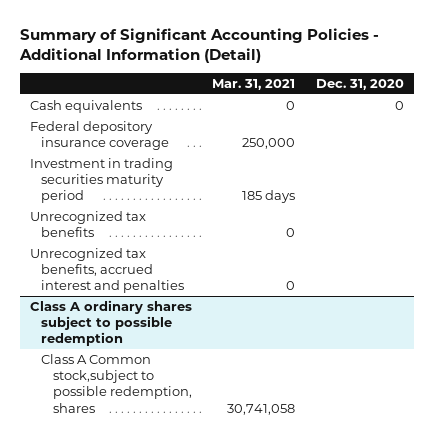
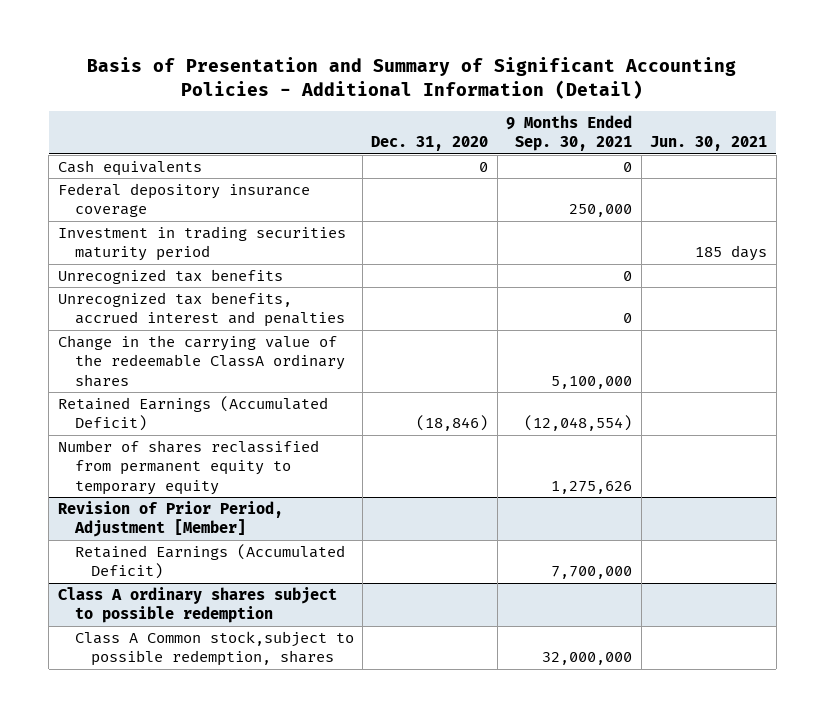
[18,28,379,64] Summary of Significant Accounting Policies - Additional Information (Detail) -> [87,57,737,99] Basis of Presentation and Summary of Significant Accounting Policies - Additional Information (Detail)
[212,79,296,91] Mar. 31, 2021 -> none
none -> [506,114,633,152] 9 Months Ended Sep. 30, 2021
none -> [650,136,768,152] Jun. 30, 2021
none -> [57,334,345,387] Change in the carrying value of the redeemable ClassA ordinary shares
none -> [57,395,328,432] Retained Earnings (Accumulated Deficit)
none -> [57,439,319,495] Number of shares reclassified from permanent equity to temporary equity
none -> [57,500,283,538] Revision of Prior Period, Adjustment [Member]
none -> [74,543,345,580] Retained Earnings (Accumulated Deficit)

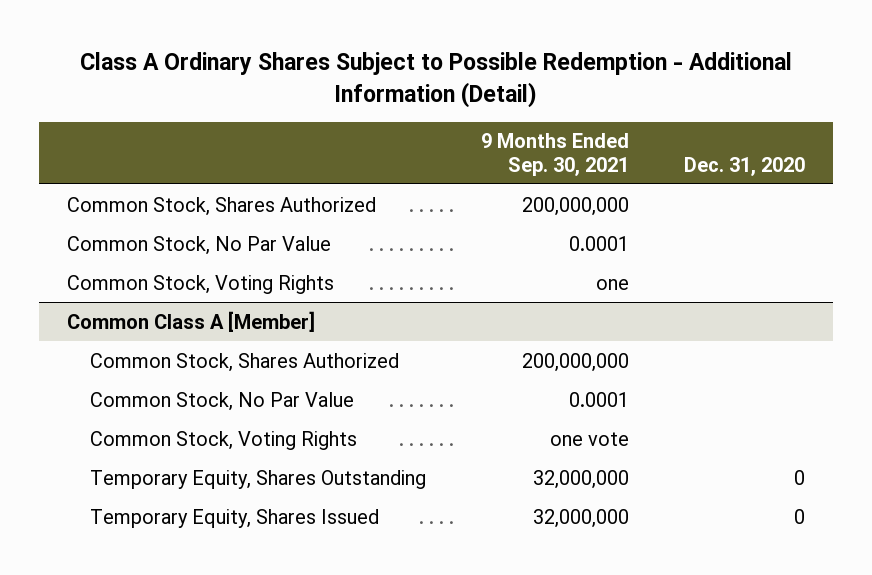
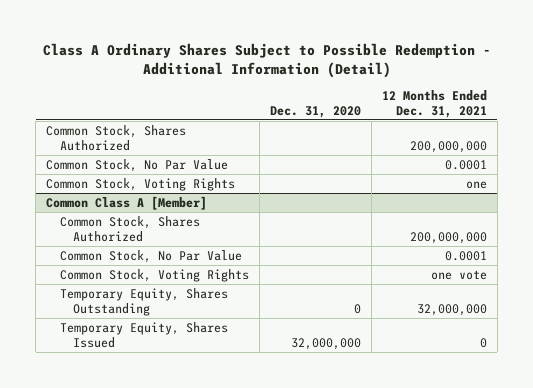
[481,133,630,176] 9 Months Ended Sep. 30, 2021 -> none
none -> [381,89,487,118] 12 Months Ended Dec. 31, 2021
[794,508,806,524] 0 -> [290,337,361,350] 32,000,000

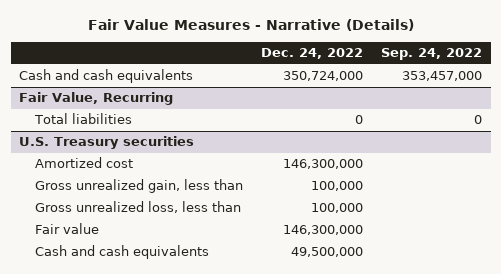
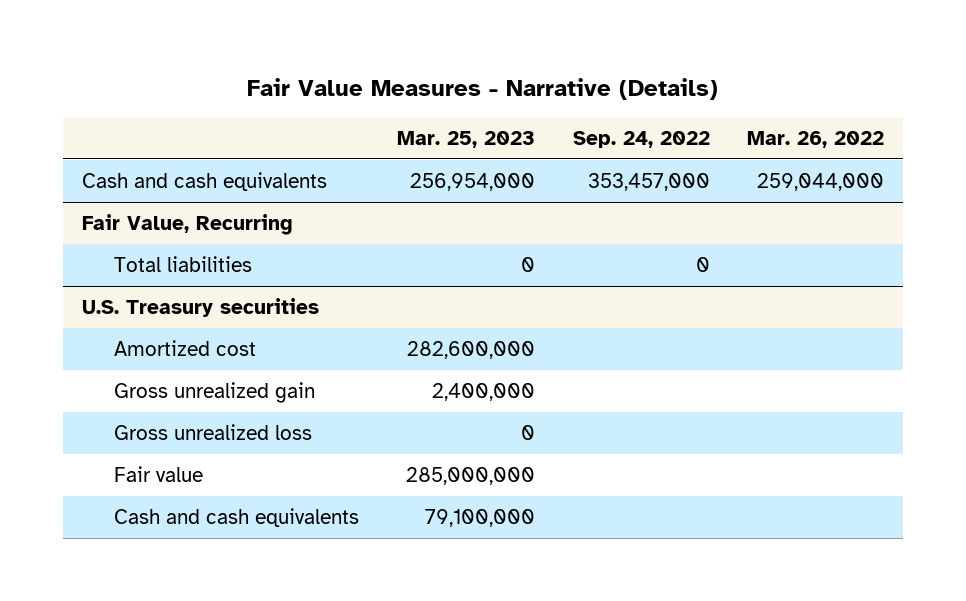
[260,48,363,60] Dec. 24, 2022 -> none
none -> [396,130,535,148] Mar. 25, 2023
none -> [747,130,885,148] Mar. 26, 2022
[35,179,244,194] Gross unrealized gain, less than -> [114,381,316,403] Gross unrealized gain
[35,201,242,214] Gross unrealized loss, less than -> [114,423,313,440] Gross unrealized loss

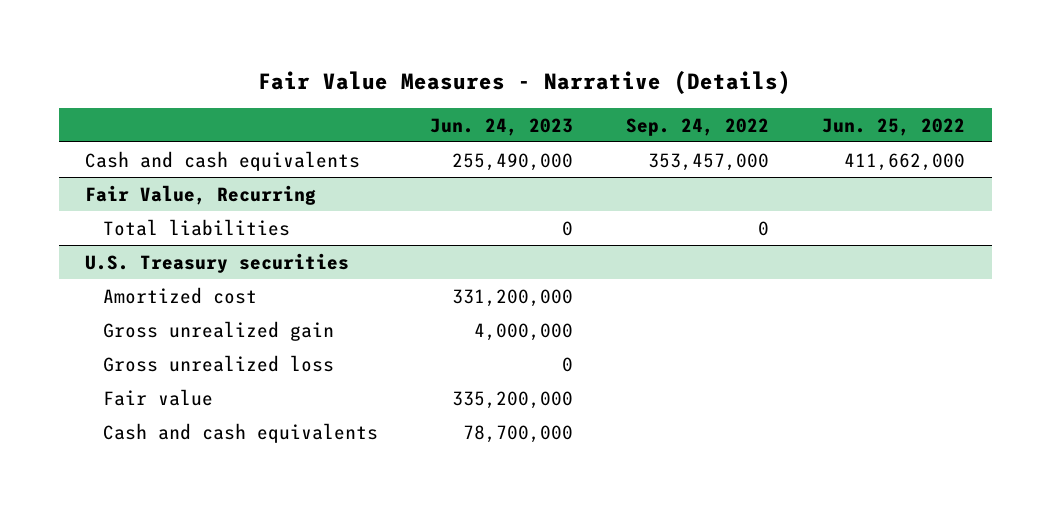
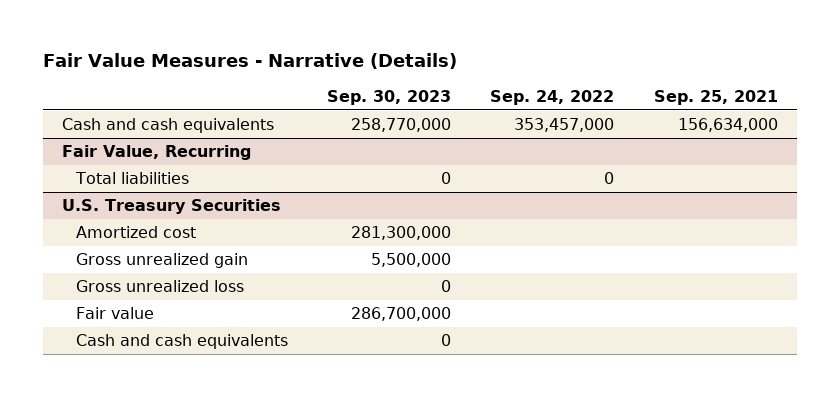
[430,117,574,136] Jun. 24, 2023 -> none
[822,117,966,136] Jun. 25, 2022 -> none
none -> [327,90,452,106] Sep. 30, 2023
none -> [653,90,778,106] Sep. 25, 2021
[85,252,350,273] U.S. Treasury securities -> [62,199,282,215] U.S. Treasury Securities

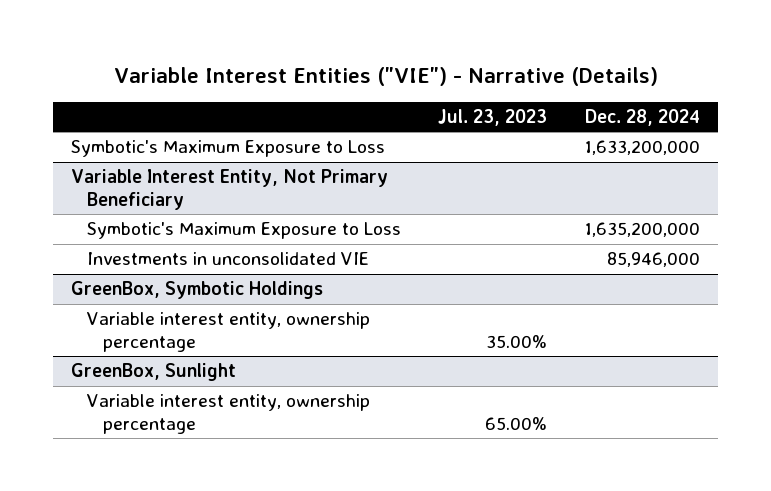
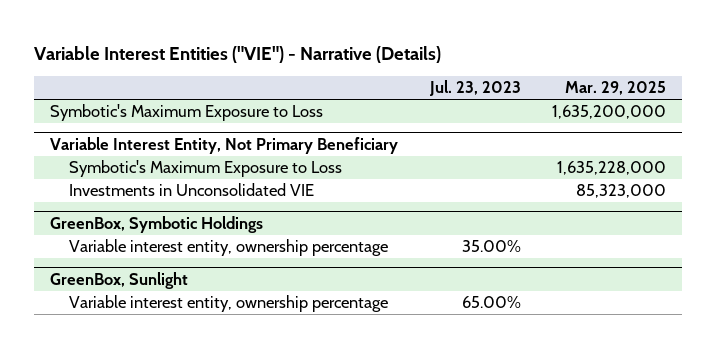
[584,108,700,126] Dec. 28, 2024 -> none
none -> [565,81,667,96] Mar. 29, 2025
[87,252,370,266] Investments in unconsolidated VIE -> [69,183,315,197] Investments in Unconsolidated VIE

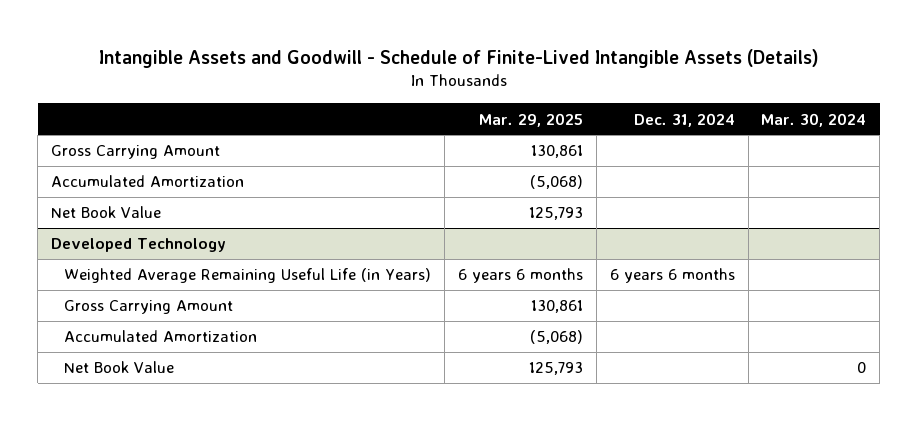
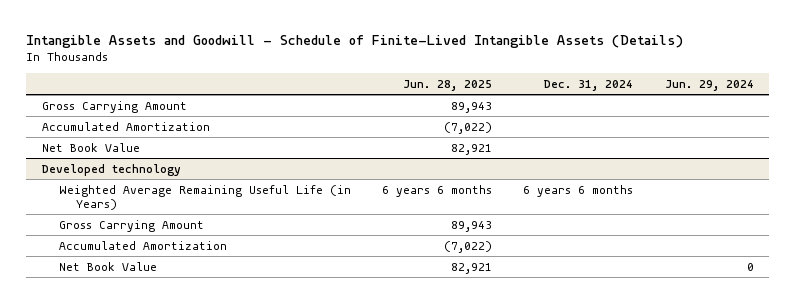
[479,112,584,127] Mar. 29, 2025 -> none
[761,112,867,127] Mar. 30, 2024 -> none
none -> [403,79,493,91] Jun. 28, 2025
none -> [664,79,754,91] Jun. 29, 2024
[51,238,227,253] Developed Technology -> [41,163,181,176] Developed technology

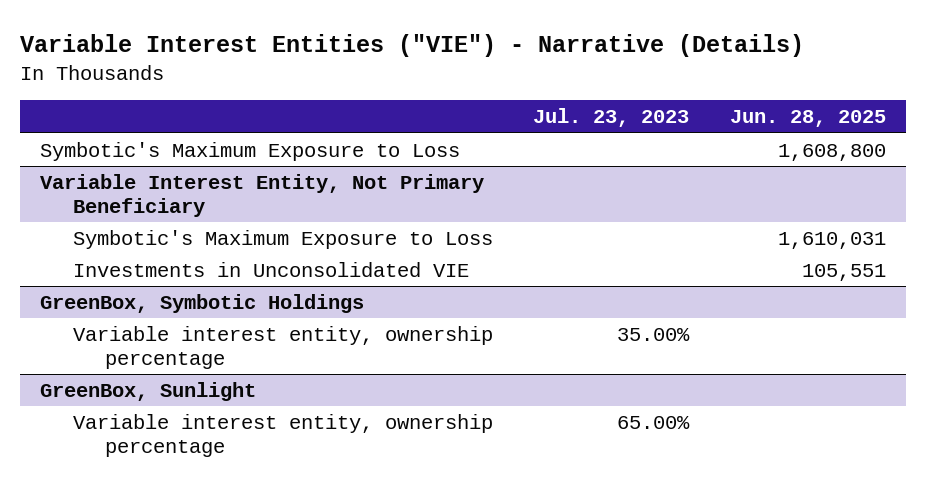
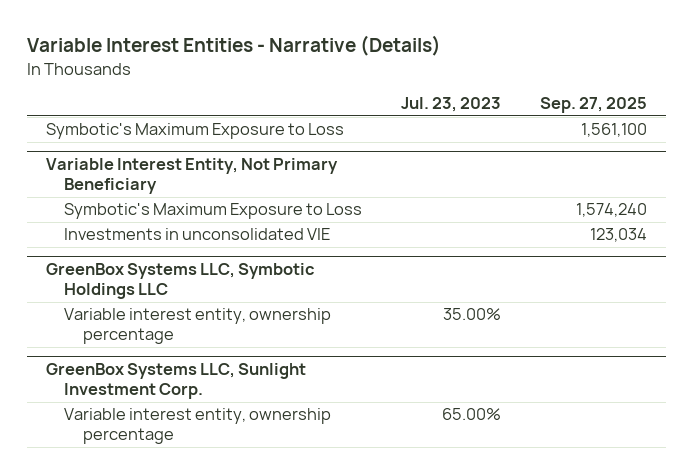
[20,34,805,58] Variable Interest Entities ("VIE") - Narrative (Details) -> [26,35,441,57] Variable Interest Entities - Narrative (Details)
[729,110,886,128] Jun. 28, 2025 -> none
none -> [539,97,647,114] Sep. 27, 2025
[72,261,469,277] Investments in Unconsolidated VIE -> [64,228,331,241] Investments in unconsolidated VIE
[40,293,365,313] GreenBox, Symbotic Holdings -> [46,263,316,300] GreenBox Systems LLC, Symbotic Holdings LLC
[40,381,257,401] GreenBox, Sunlight -> [46,363,307,400] GreenBox Systems LLC, Sunlight Investment Corp.

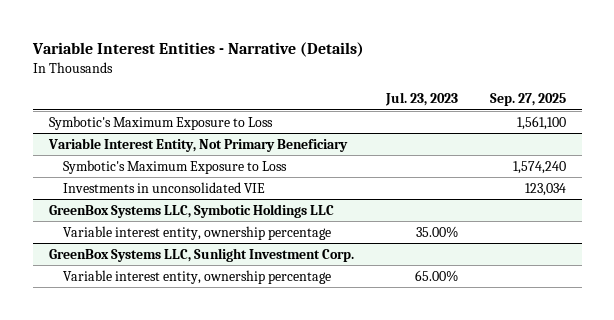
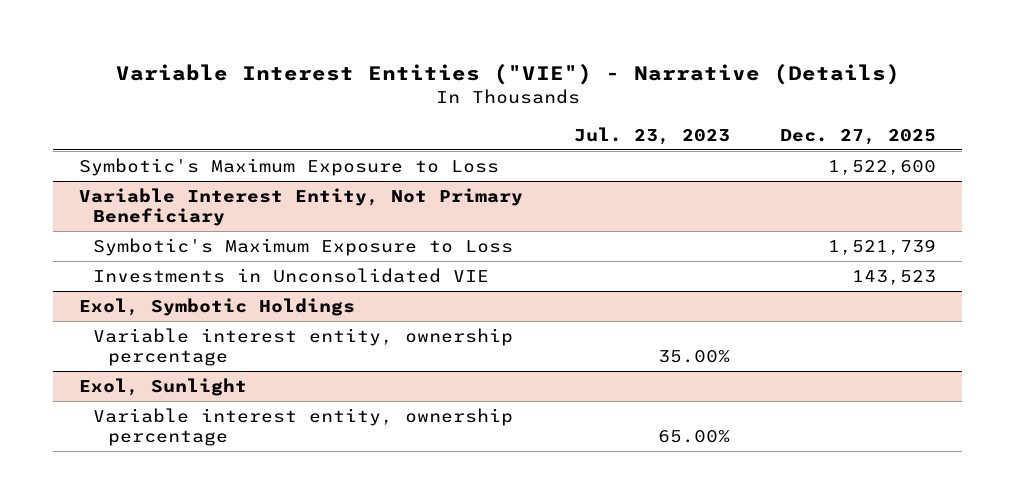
[31,42,364,58] Variable Interest Entities - Narrative (Details) -> [115,63,900,85] Variable Interest Entities ("VIE") - Narrative (Details)
[489,93,566,107] Sep. 27, 2025 -> none
none -> [780,128,937,145] Dec. 27, 2025
[62,182,265,194] Investments in unconsolidated VIE -> [93,267,490,283] Investments in Unconsolidated VIE
[48,204,334,219] GreenBox Systems LLC, Symbotic Holdings LLC -> [78,297,355,316] Exol, Symbotic Holdings
[48,248,354,263] GreenBox Systems LLC, Sunlight Investment Corp. -> [78,377,247,396] Exol, Sunlight

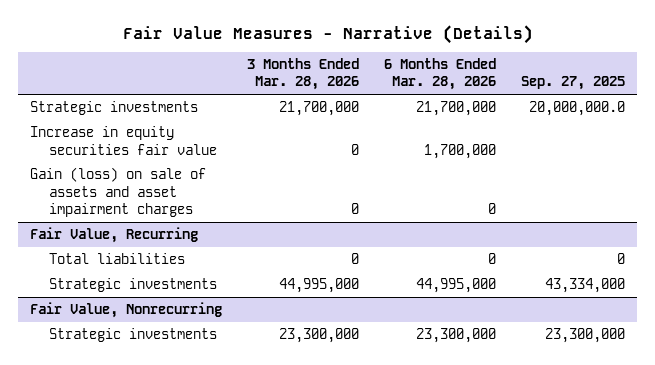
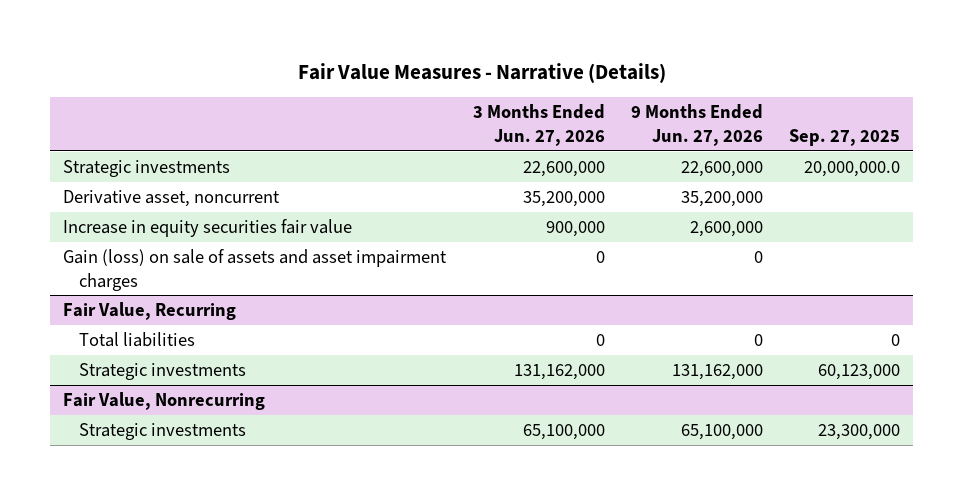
[247,58,360,91] 3 Months Ended Mar. 28, 2026 -> none
[383,58,496,91] 6 Months Ended Mar. 28, 2026 -> none
none -> [472,104,605,146] 3 Months Ended Jun. 27, 2026
none -> [630,104,763,146] 9 Months Ended Jun. 27, 2026
none -> [63,189,281,207] Derivative asset, noncurrent
[544,278,625,294] 43,334,000 -> [818,363,901,380] 60,123,000

